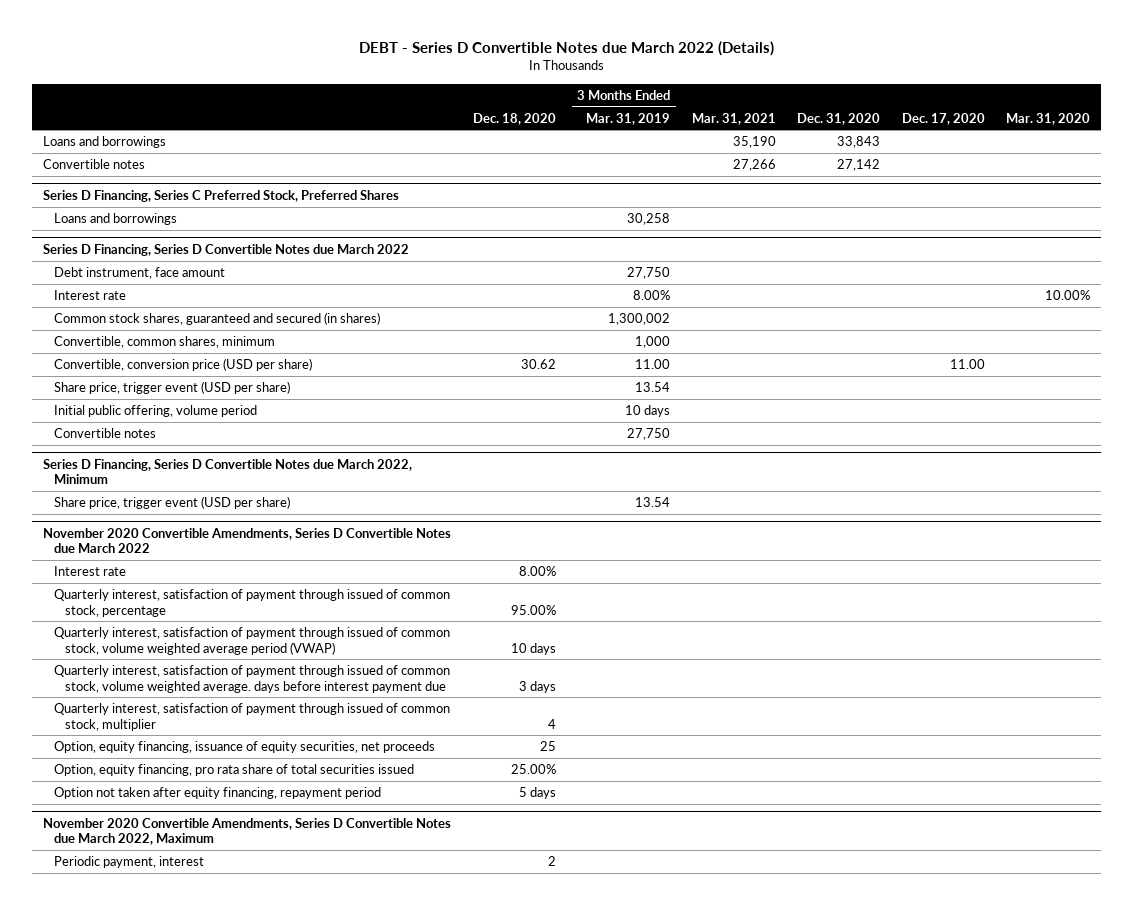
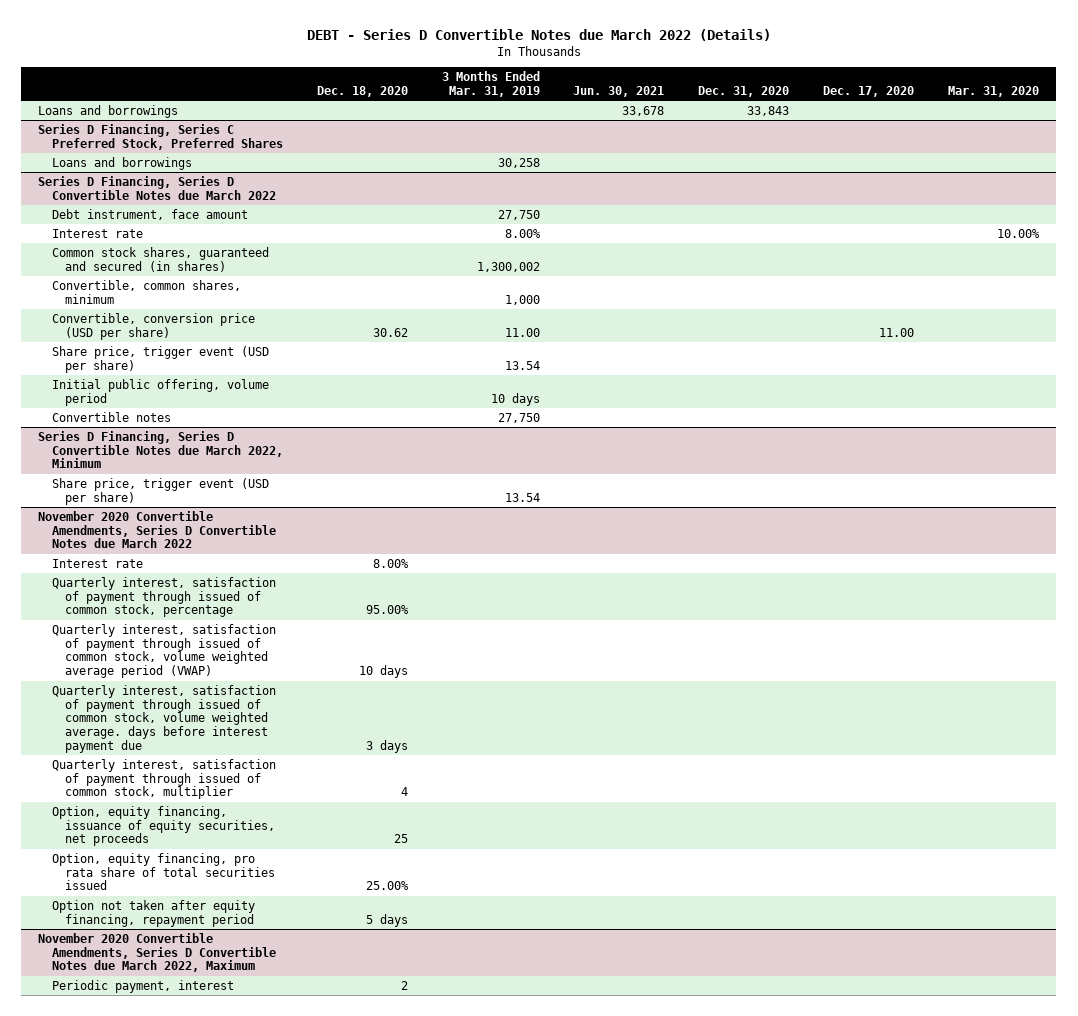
[691,112,776,125] Mar. 31, 2021 -> none
none -> [573,86,665,98] Jun. 30, 2021
[43,159,146,170] Convertible notes -> none

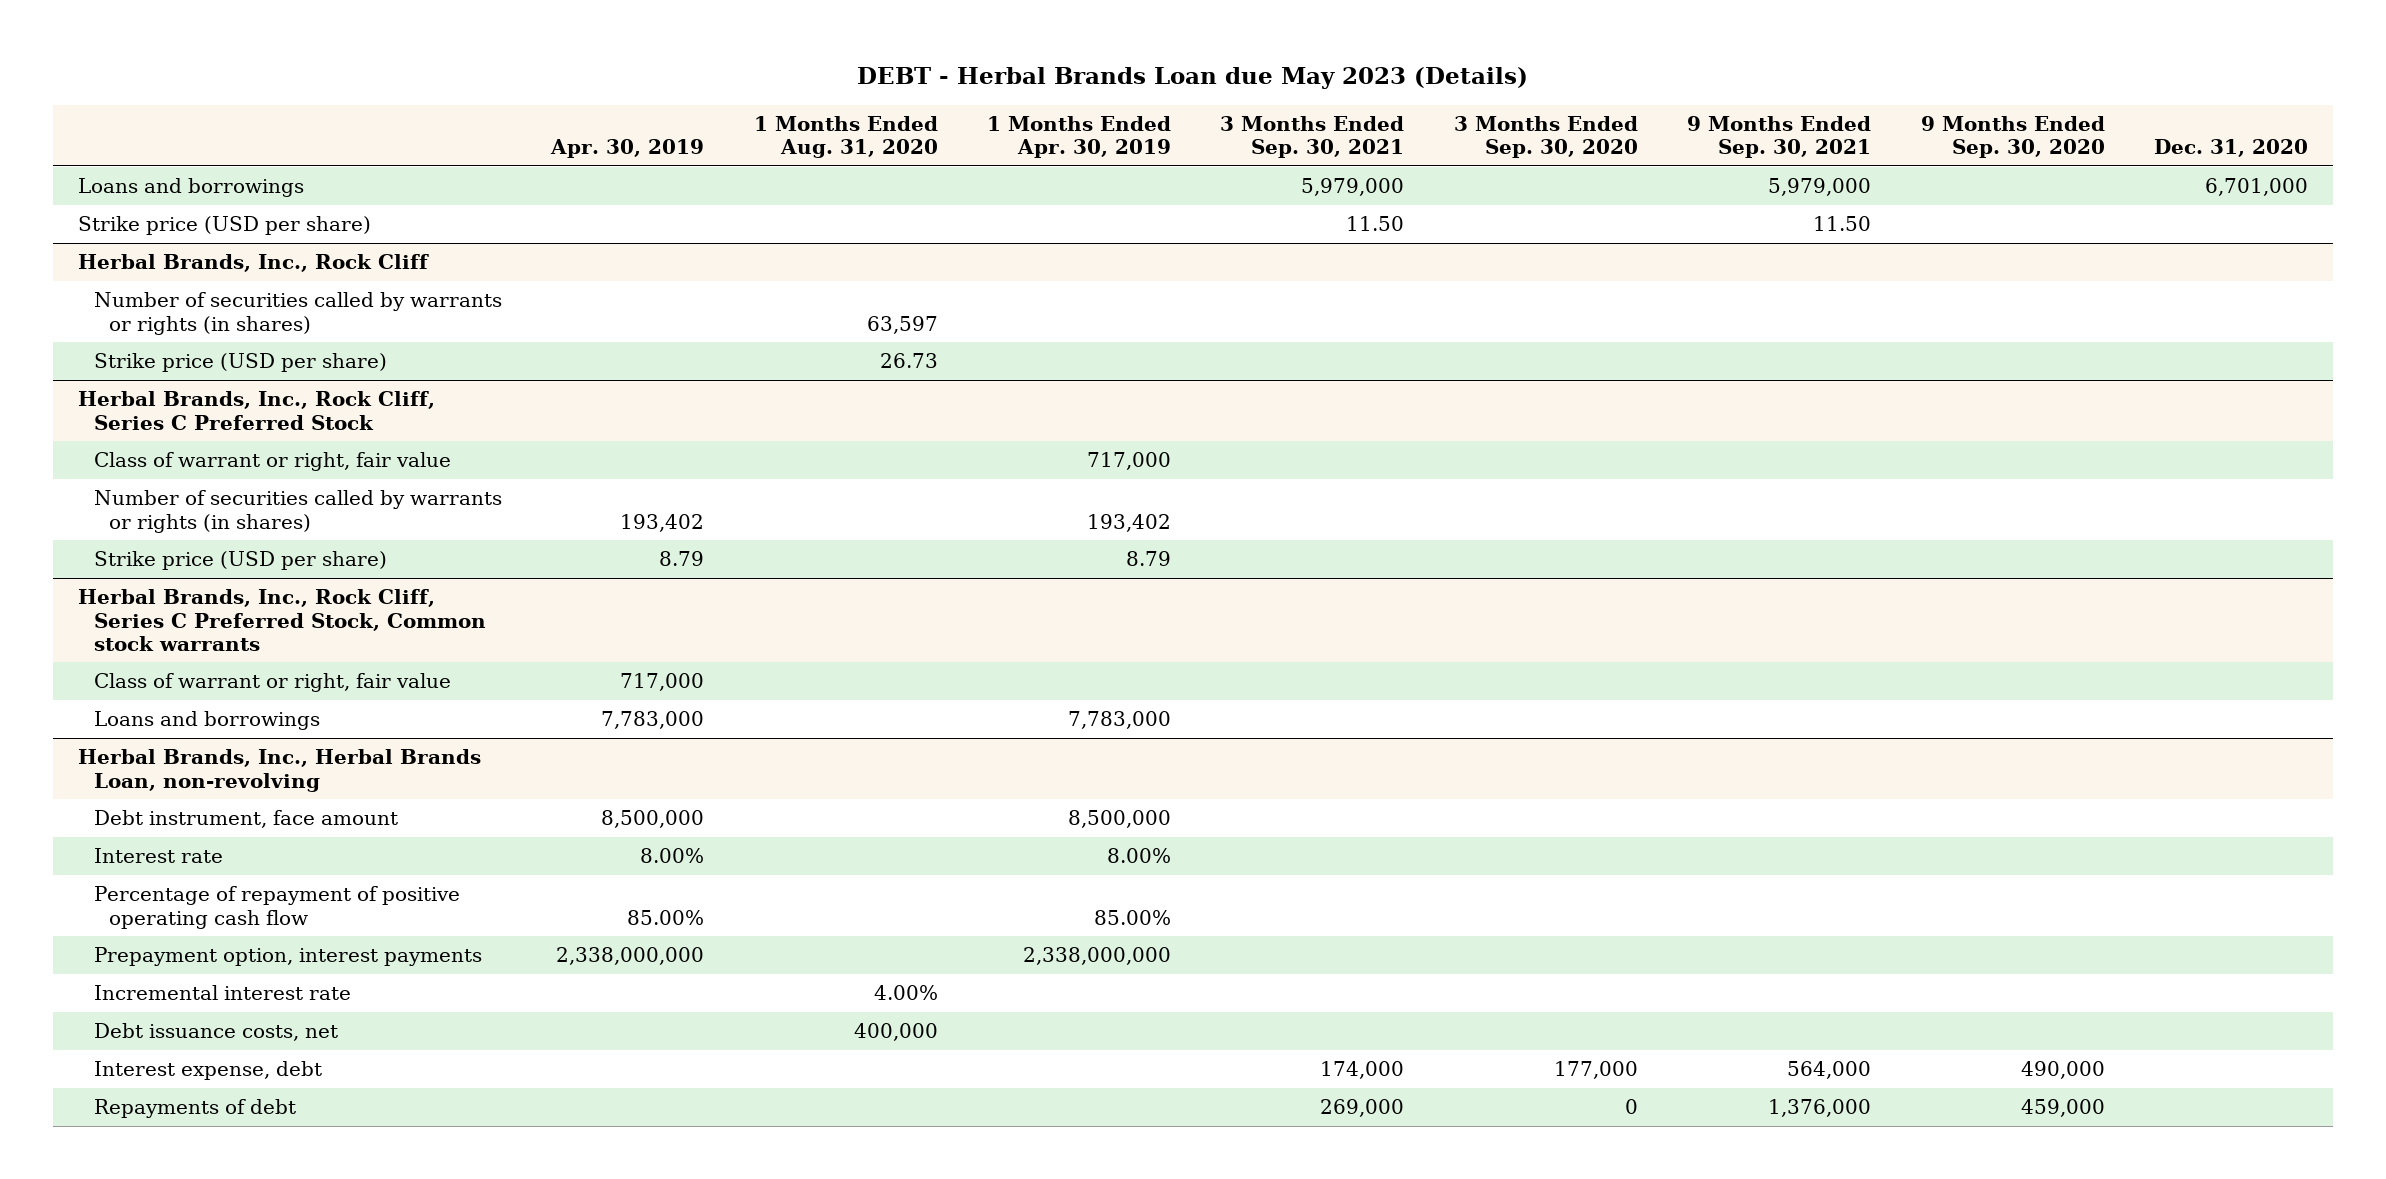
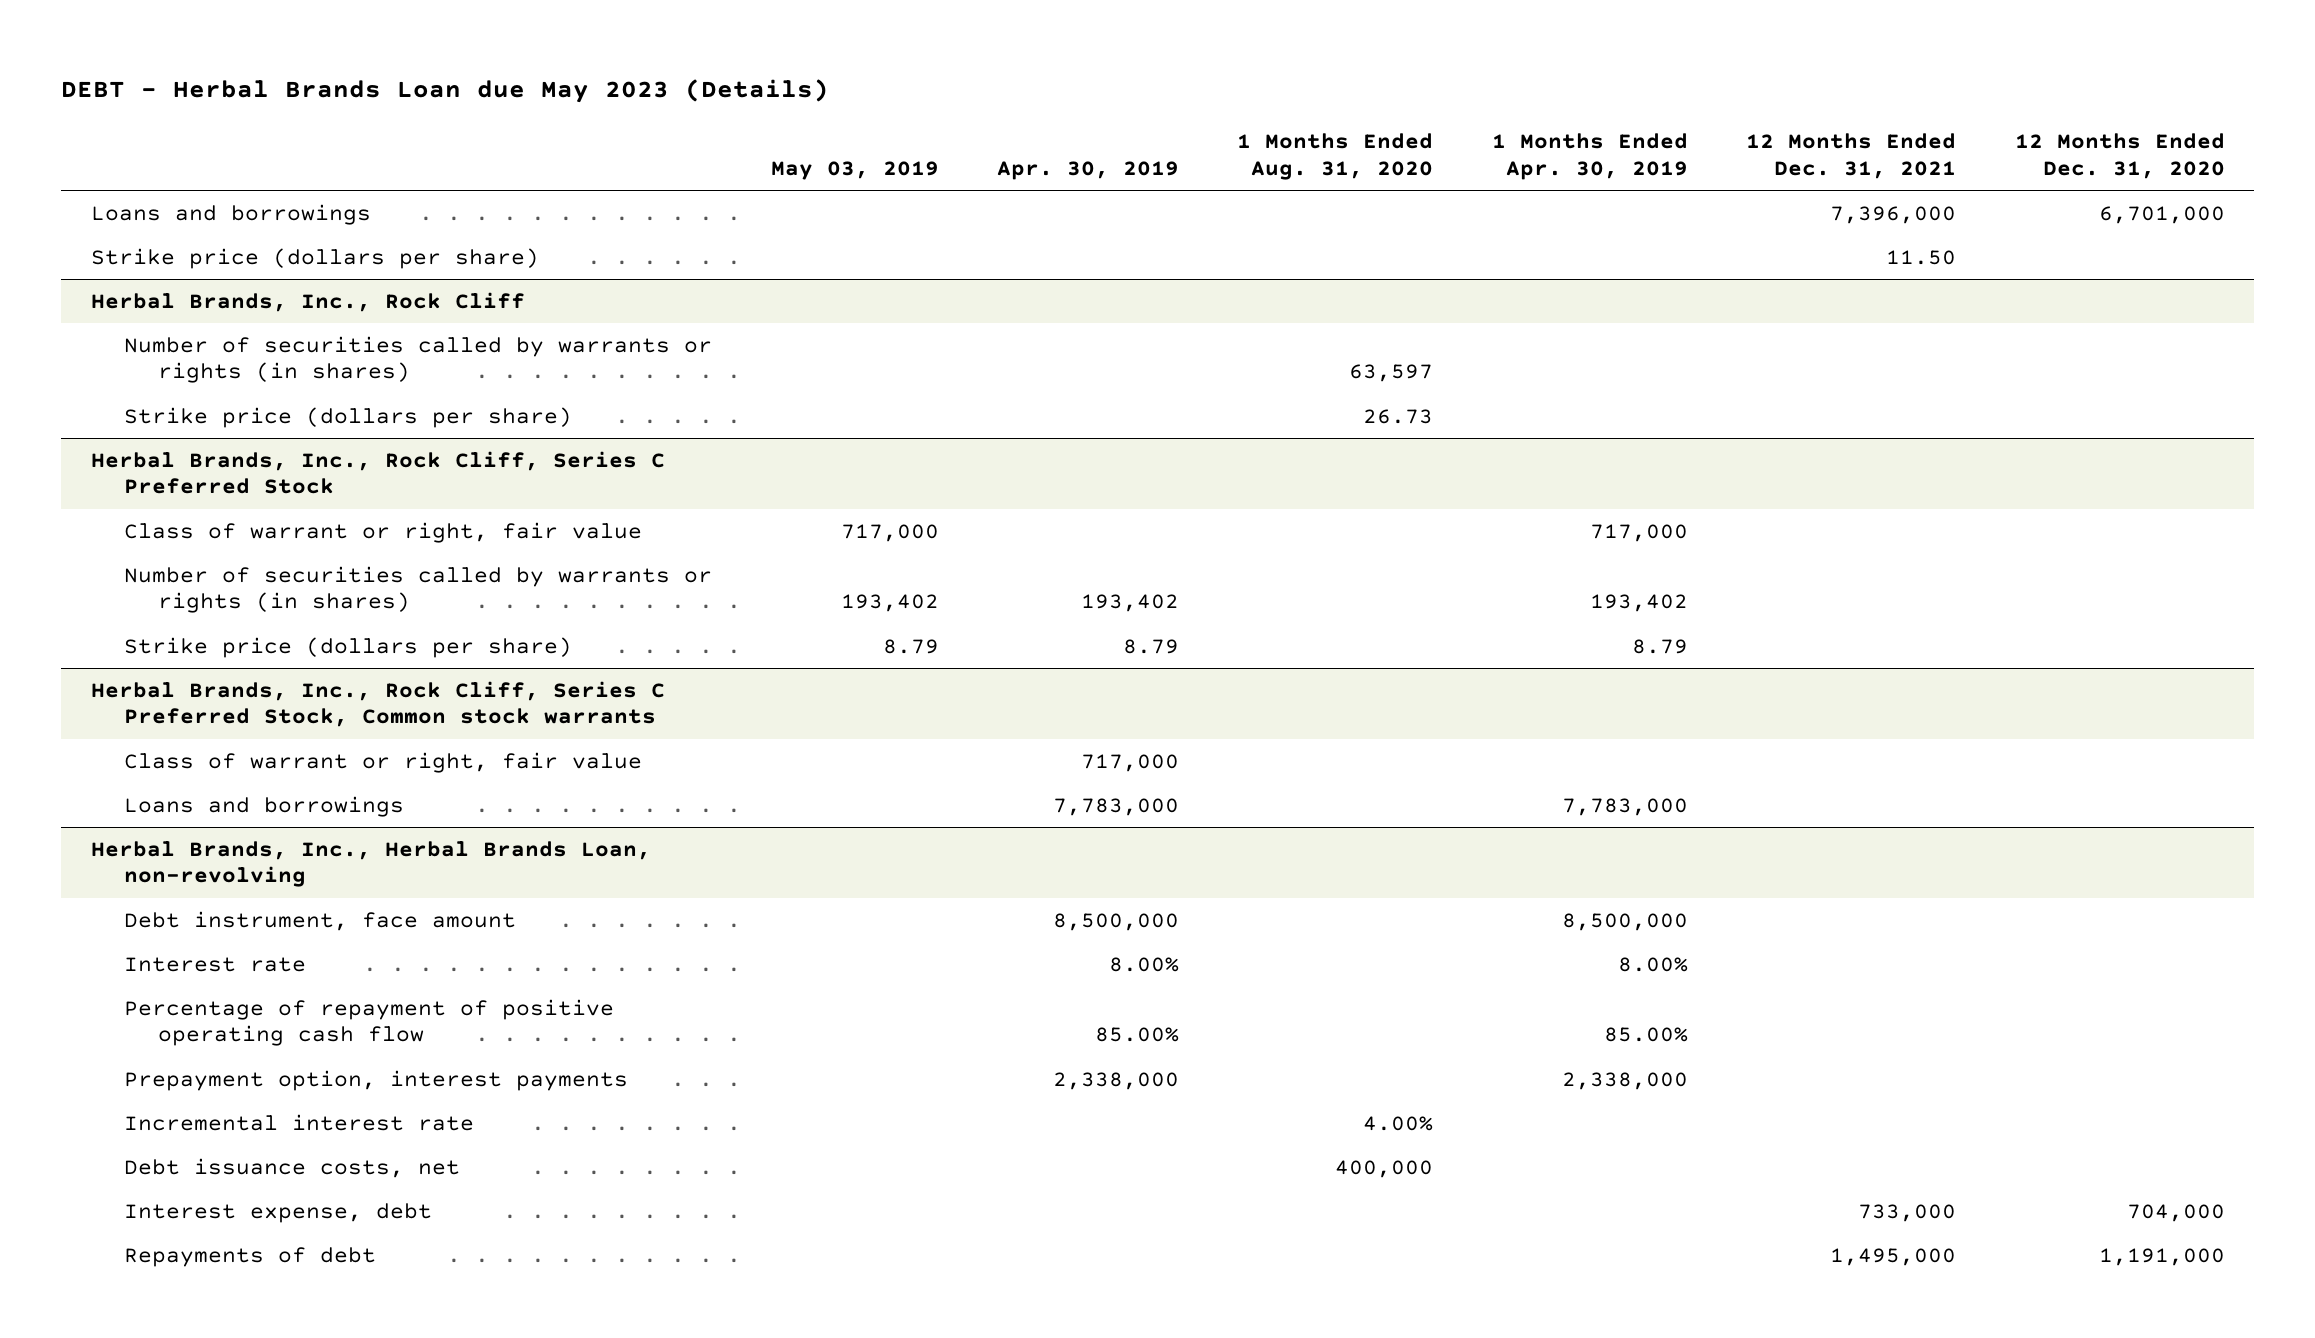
[1220,115,1405,159] 3 Months Ended Sep. 30, 2021 -> none
[1453,115,1638,159] 3 Months Ended Sep. 30, 2020 -> none
[1687,115,1872,159] 9 Months Ended Sep. 30, 2021 -> none
[1920,115,2105,159] 9 Months Ended Sep. 30, 2020 -> none
[2154,139,2309,158] Dec. 31, 2020 -> none
none -> [770,160,939,180] May 03, 2019
none -> [1746,133,1957,179] 12 Months Ended Dec. 31, 2021
none -> [2014,133,2225,179] 12 Months Ended Dec. 31, 2020
[78,216,372,236] Strike price (USD per share) -> [90,247,539,269] Strike price (dollars per share)
[93,353,387,373] Strike price (USD per share) -> [124,406,573,428] Strike price (dollars per share)
[93,551,387,571] Strike price (USD per share) -> [124,636,573,658] Strike price (dollars per share)
[556,947,705,966] 2,338,000,000 -> [1053,1071,1180,1090] 2,338,000
[1022,947,1171,966] 2,338,000,000 -> [1561,1071,1688,1090] 2,338,000

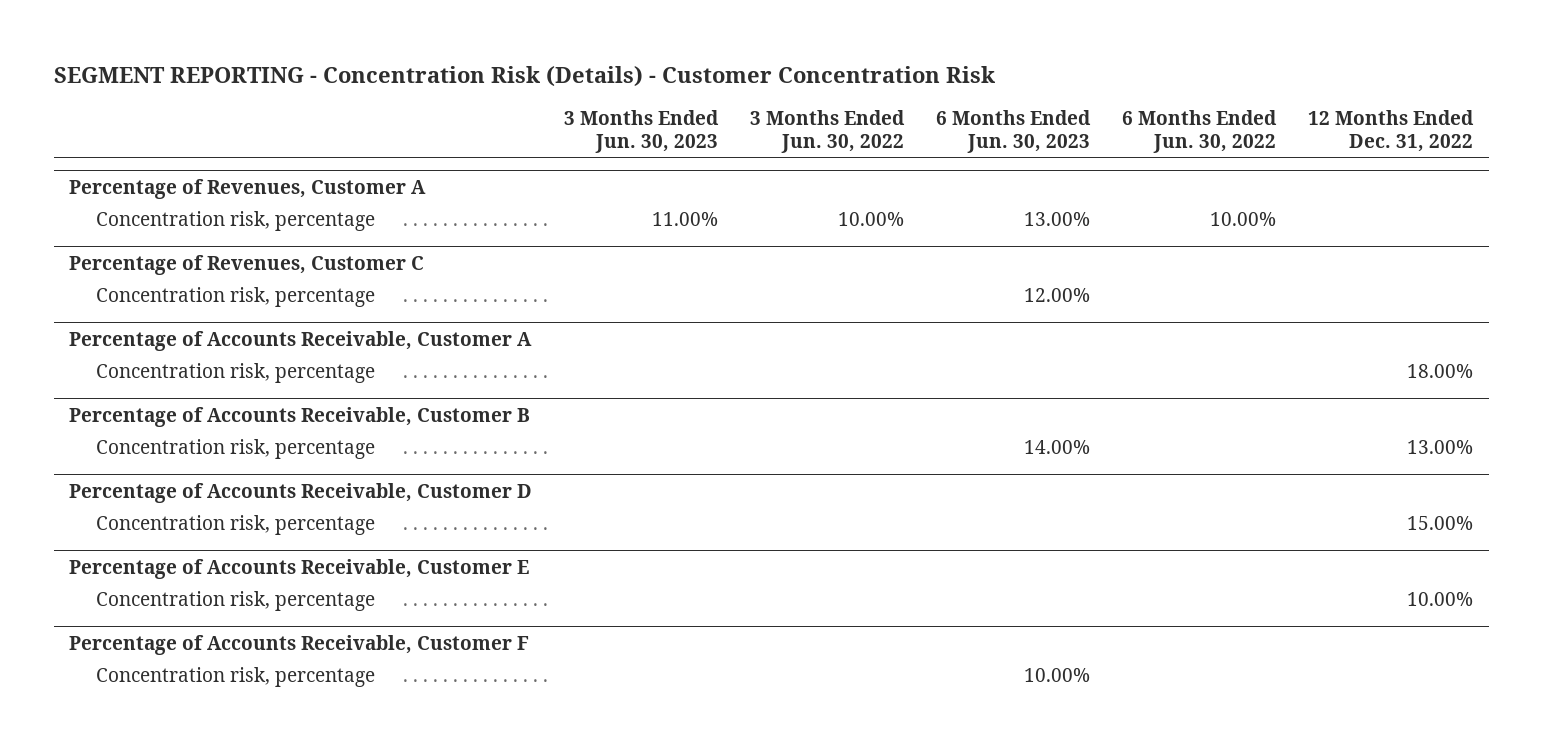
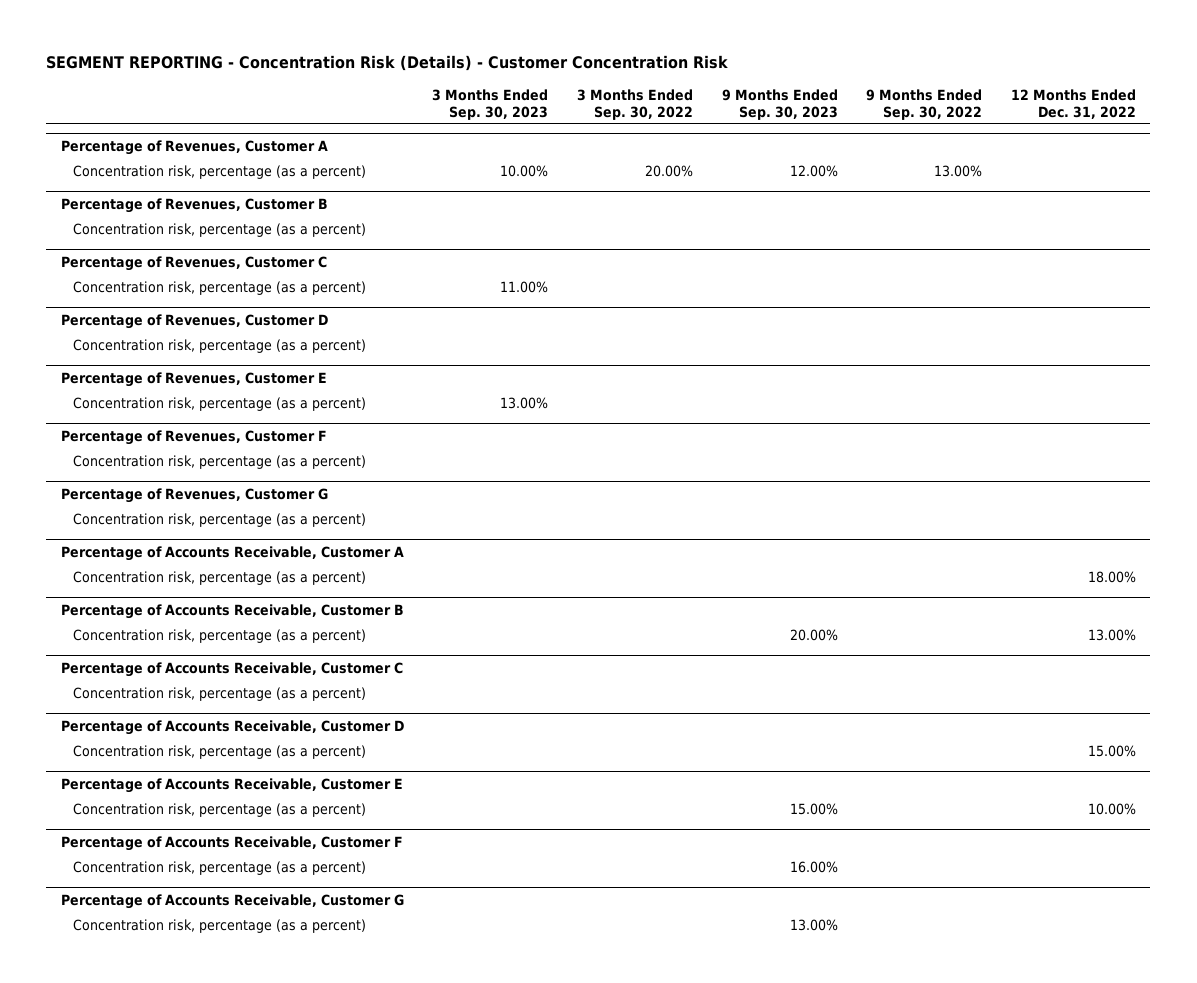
[564,109,720,154] 3 Months Ended Jun. 30, 2023 -> none
[750,109,906,154] 3 Months Ended Jun. 30, 2022 -> none
[936,109,1092,154] 6 Months Ended Jun. 30, 2023 -> none
[1122,109,1278,154] 6 Months Ended Jun. 30, 2022 -> none
none -> [432,89,549,120] 3 Months Ended Sep. 30, 2023
none -> [577,89,694,120] 3 Months Ended Sep. 30, 2022
none -> [721,89,838,120] 9 Months Ended Sep. 30, 2023
none -> [866,89,983,120] 9 Months Ended Sep. 30, 2022
[95,210,375,231] Concentration risk, percentage -> [72,164,366,179] Concentration risk, percentage (as a percent)
none -> [60,197,328,213] Percentage of Revenues, Customer B
none -> [72,222,366,237] Concentration risk, percentage (as a percent)
[95,286,375,307] Concentration risk, percentage -> [72,280,366,295] Concentration risk, percentage (as a percent)
none -> [60,313,328,329] Percentage of Revenues, Customer D
none -> [72,338,366,353] Concentration risk, percentage (as a percent)
none -> [60,371,327,387] Percentage of Revenues, Customer E
none -> [72,396,366,411] Concentration risk, percentage (as a percent)
none -> [60,429,327,445] Percentage of Revenues, Customer F
none -> [72,454,366,469] Concentration risk, percentage (as a percent)
none -> [60,487,328,503] Percentage of Revenues, Customer G
none -> [72,512,366,527] Concentration risk, percentage (as a percent)
[95,362,375,383] Concentration risk, percentage -> [72,570,366,585] Concentration risk, percentage (as a percent)
[95,438,375,459] Concentration risk, percentage -> [72,628,366,643] Concentration risk, percentage (as a percent)
none -> [60,661,403,677] Percentage of Accounts Receivable, Customer C
none -> [72,686,366,701] Concentration risk, percentage (as a percent)
[95,514,375,535] Concentration risk, percentage -> [72,744,366,759] Concentration risk, percentage (as a percent)
[95,590,375,611] Concentration risk, percentage -> [72,802,366,817] Concentration risk, percentage (as a percent)
[95,666,375,687] Concentration risk, percentage -> [72,860,366,875] Concentration risk, percentage (as a percent)
none -> [60,893,404,909] Percentage of Accounts Receivable, Customer G
none -> [72,918,366,933] Concentration risk, percentage (as a percent)

